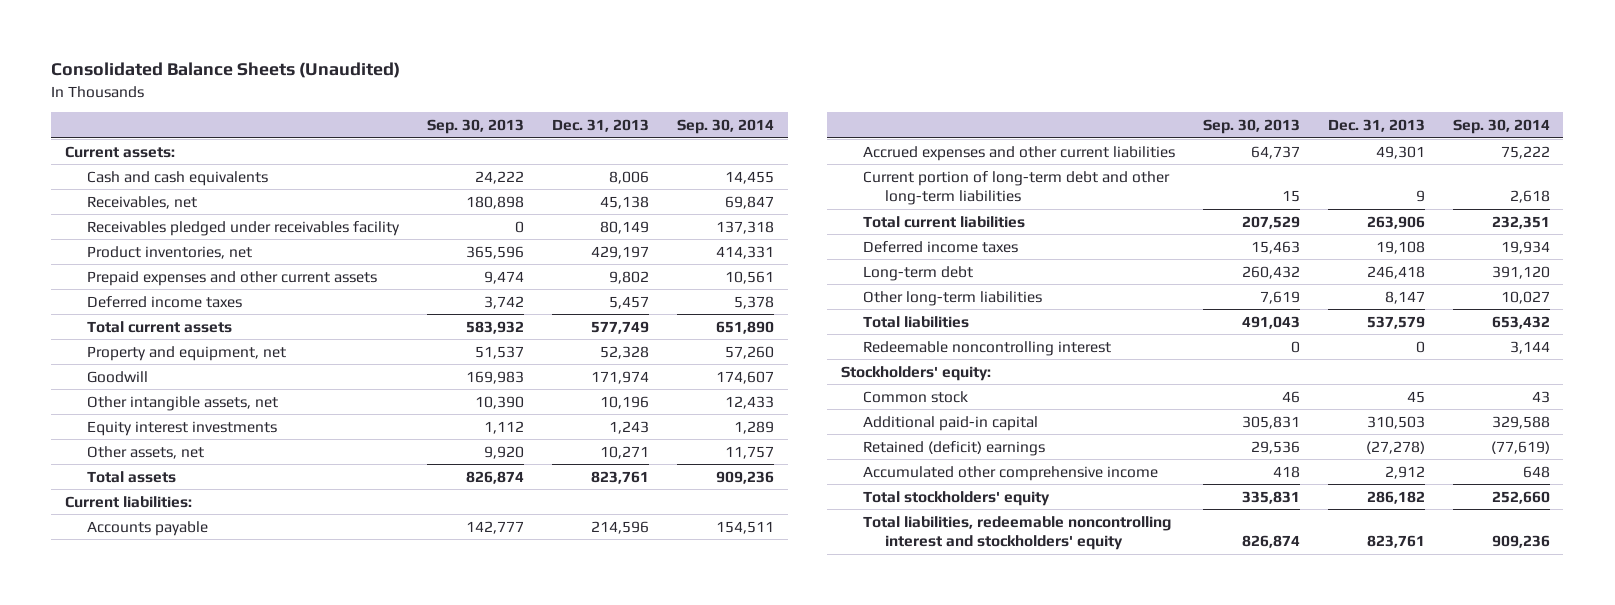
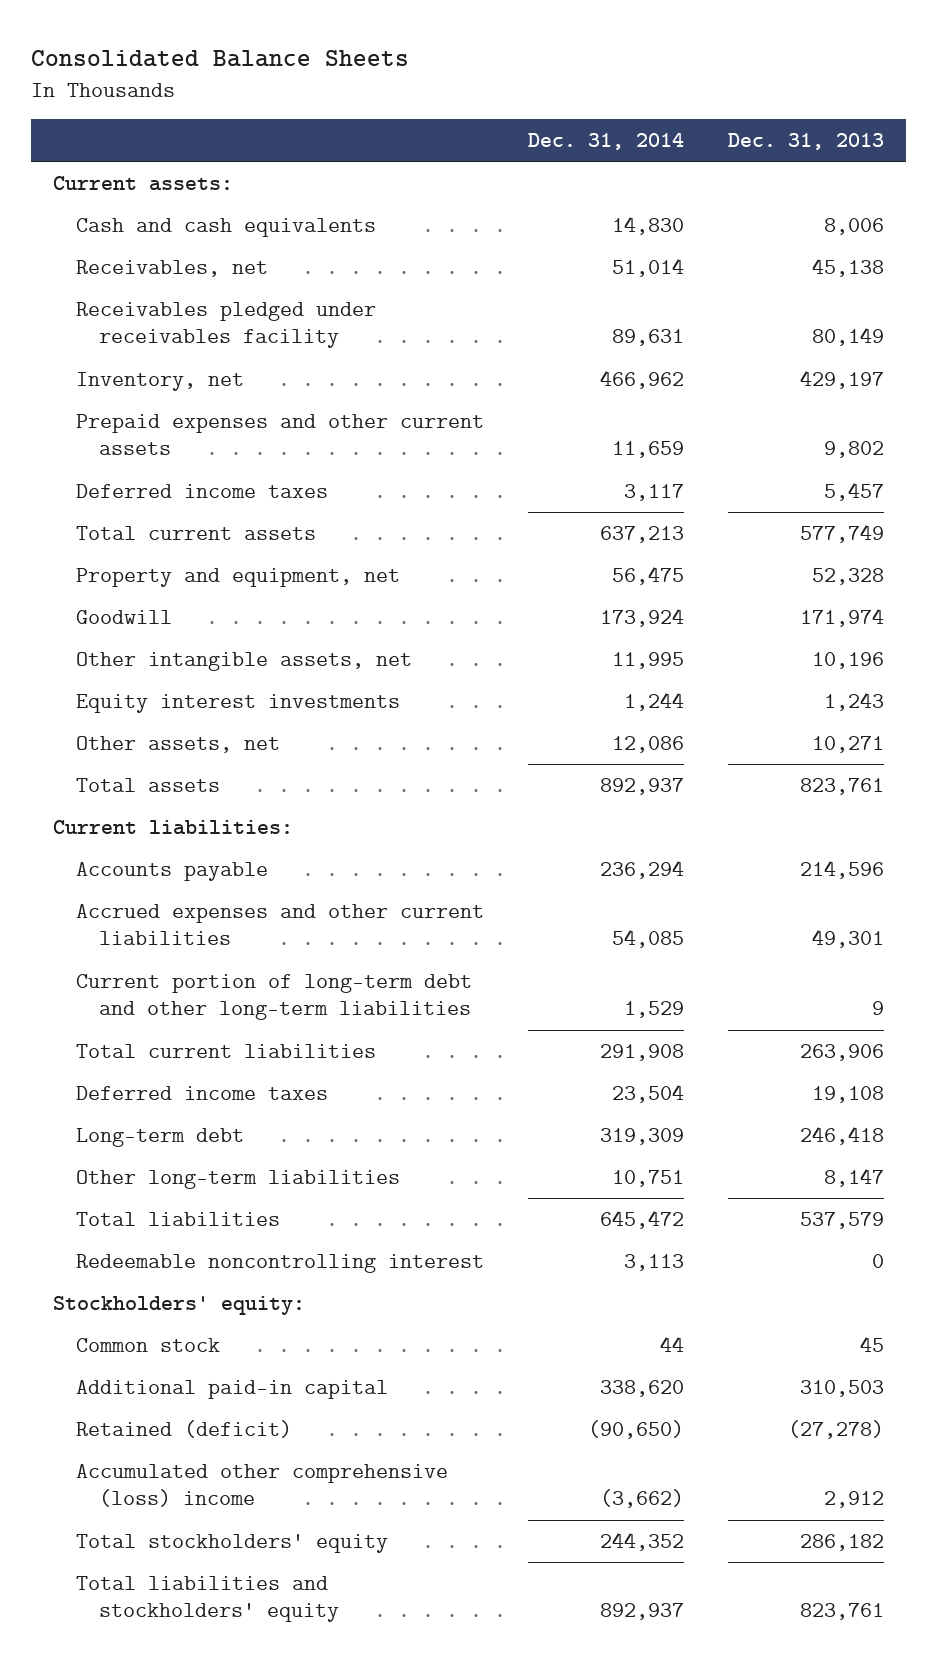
[51,62,401,79] Consolidated Balance Sheets (Unaudited) -> [31,50,410,68] Consolidated Balance Sheets
[427,118,525,134] Sep. 30, 2013 -> none
[676,118,774,134] Sep. 30, 2014 -> none
none -> [527,133,684,151] Dec. 31, 2014
[87,245,253,259] Product inventories, net -> [76,371,245,391] Inventory, net
[863,440,1046,456] Retained (deficit) earnings -> [76,1419,293,1438] Retained (deficit)
[863,465,1159,481] Accumulated other comprehensive income -> [76,1463,449,1508] Accumulated other comprehensive (loss) income
[863,515,1172,551] Total liabilities, redeemable noncontrolling interest and stockholders' equity -> [76,1575,340,1623] Total liabilities and stockholders' equity

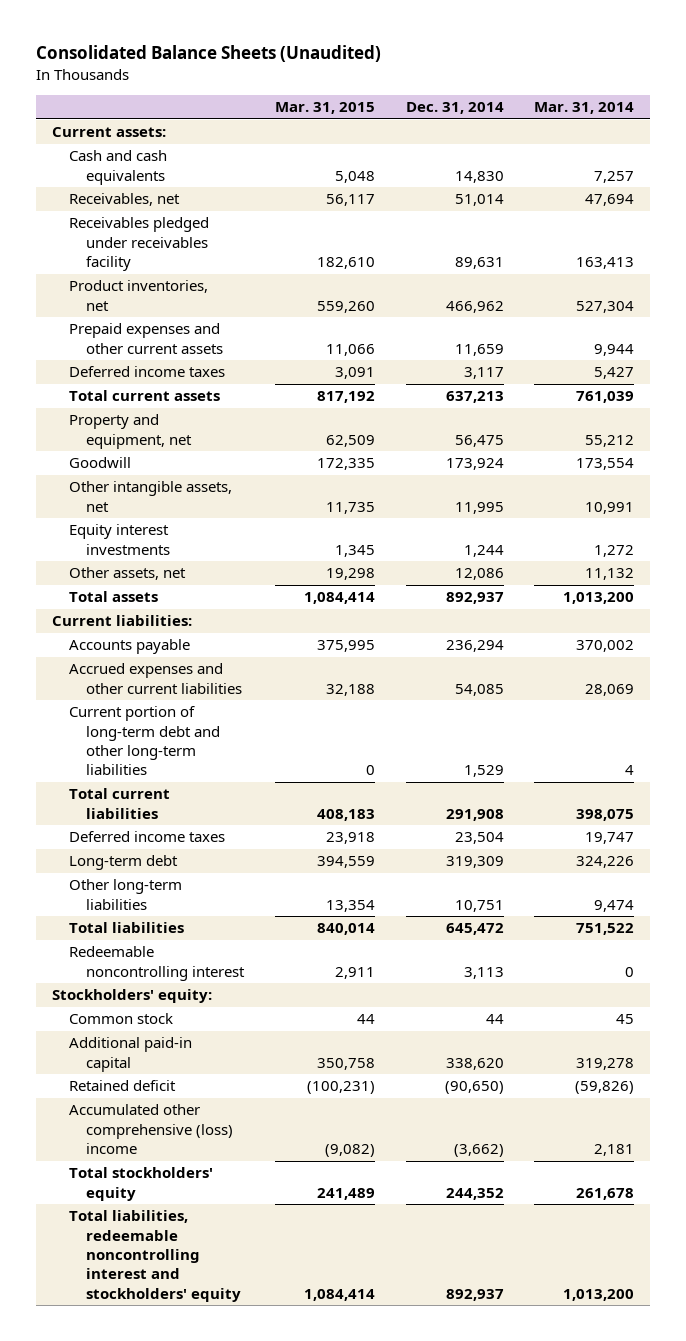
[31,50,410,68] Consolidated Balance Sheets -> [36,45,382,63] Consolidated Balance Sheets (Unaudited)
[727,133,884,151] Dec. 31, 2013 -> none
none -> [274,102,375,115] Mar. 31, 2015
none -> [534,102,635,115] Mar. 31, 2014
[76,371,245,391] Inventory, net -> [68,280,208,311] Product inventories, net
[76,1419,293,1438] Retained (deficit) -> [68,1080,176,1092] Retained deficit
[76,1575,340,1623] Total liabilities and stockholders' equity -> [68,1210,242,1302] Total liabilities, redeemable noncontrolling interest and stockholders' equity

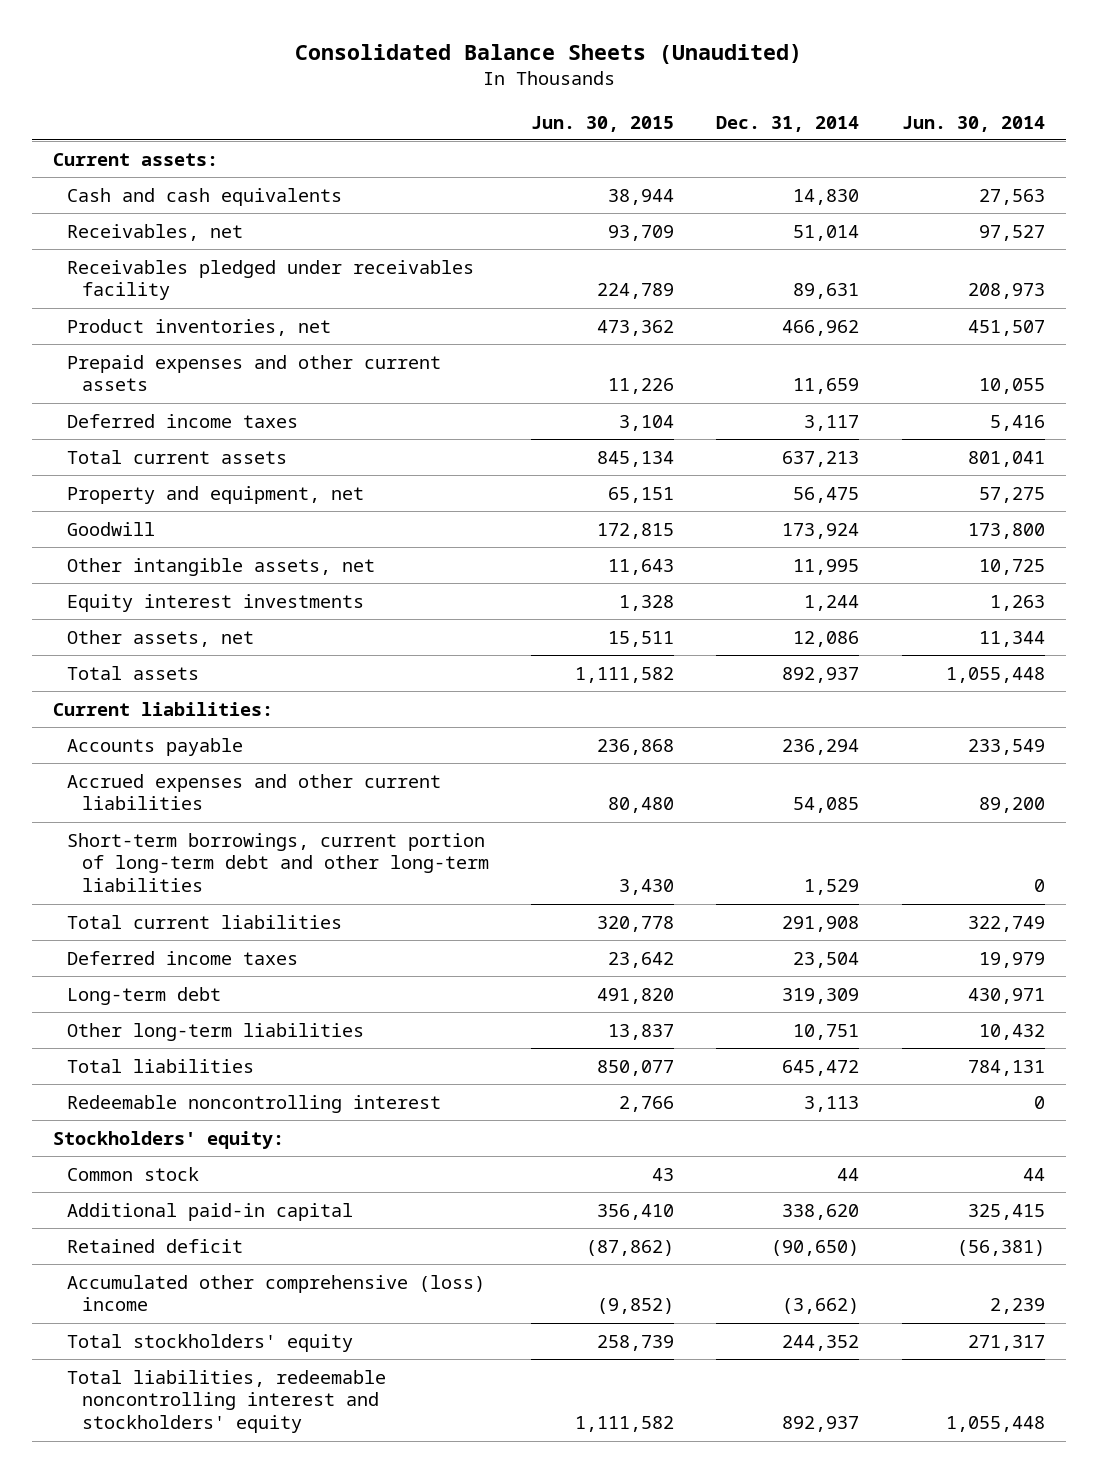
[274,102,375,115] Mar. 31, 2015 -> none
[534,102,635,115] Mar. 31, 2014 -> none
none -> [531,115,675,132] Jun. 30, 2015
none -> [901,115,1045,132] Jun. 30, 2014
[68,706,221,776] Current portion of long-term debt and other long-term liabilities -> [67,832,489,893] Short-term borrowings, current portion of long-term debt and other long-term liabilities

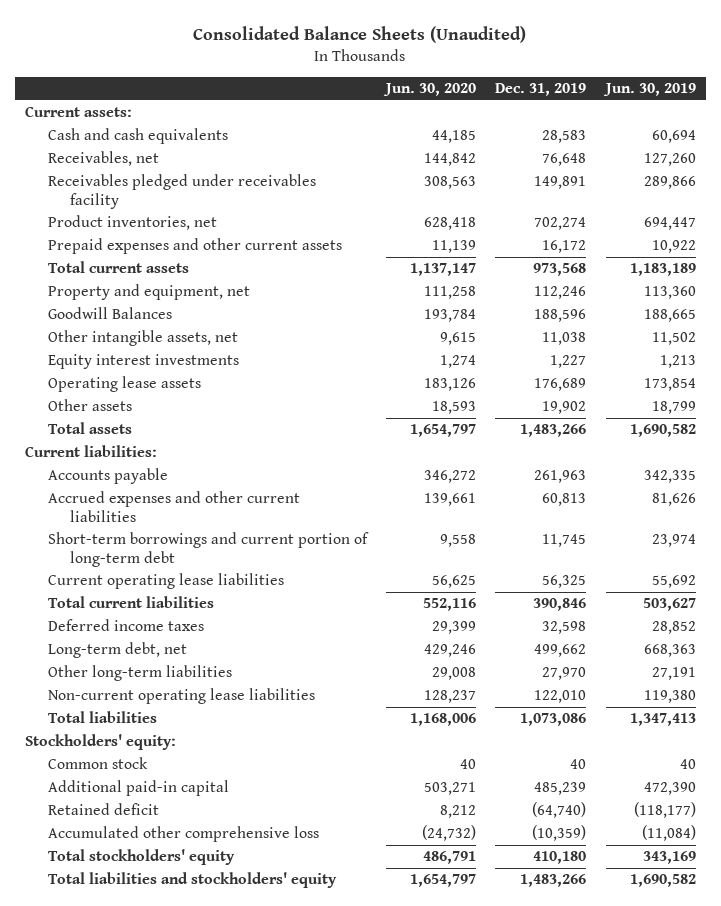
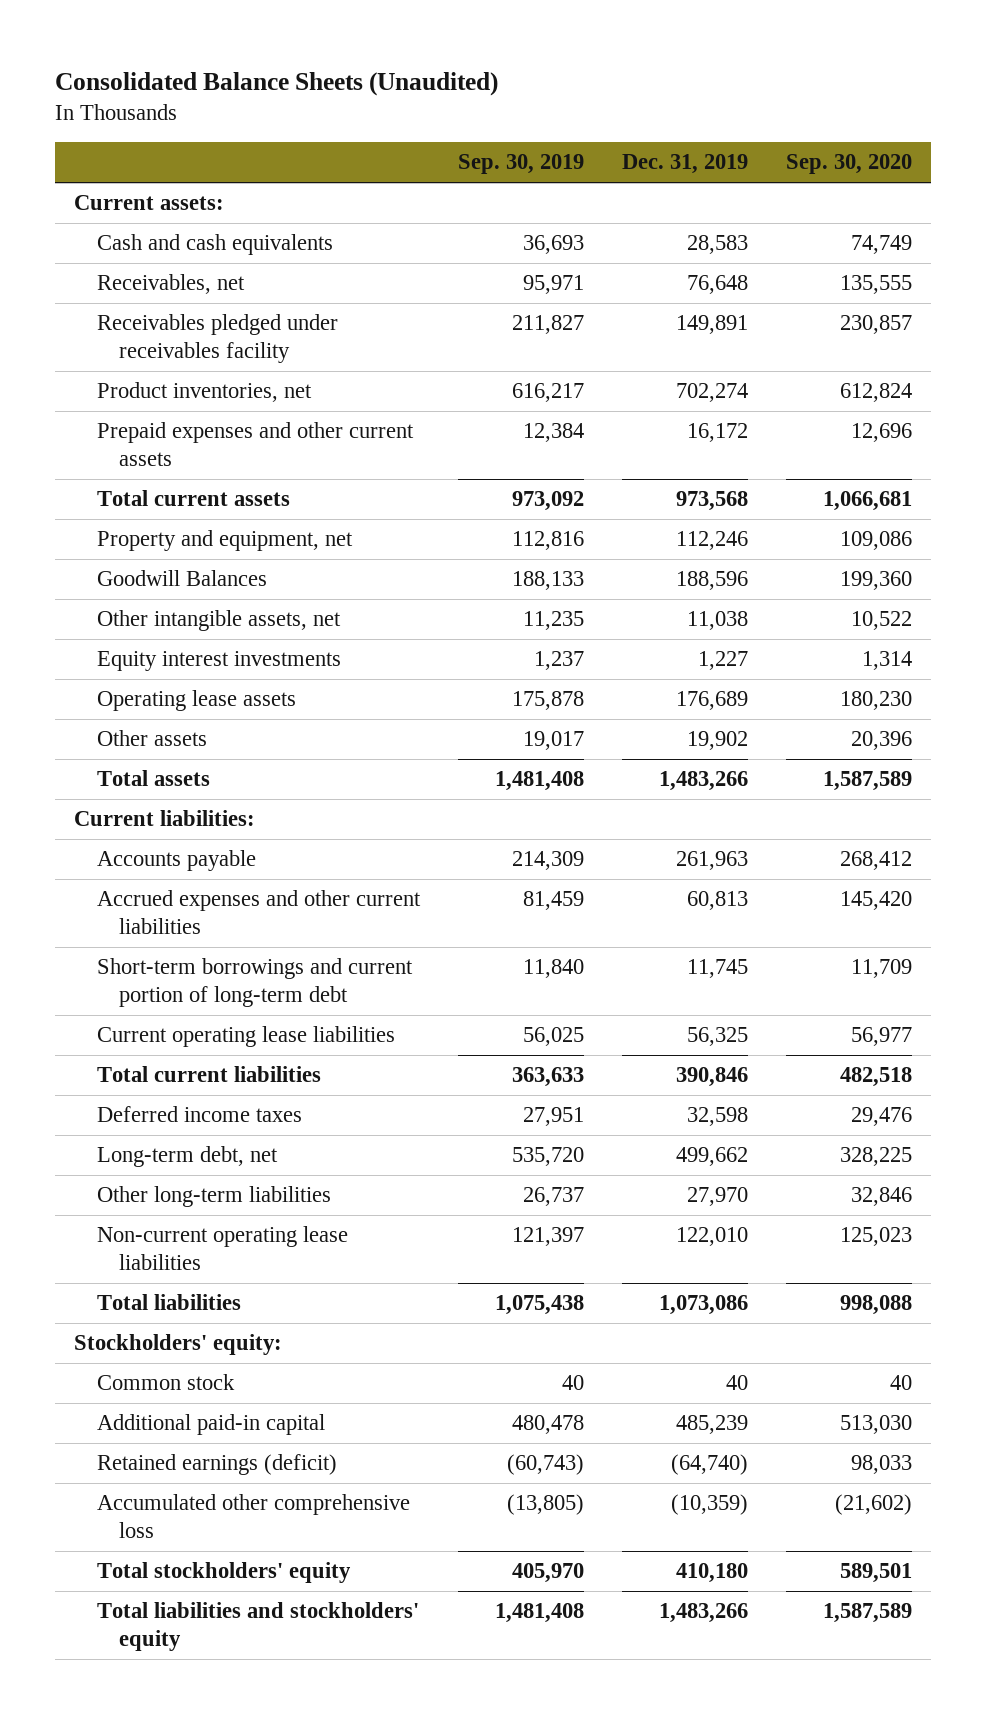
[382,83,476,97] Jun. 30, 2020 -> none
[602,83,696,97] Jun. 30, 2019 -> none
none -> [457,154,584,175] Sep. 30, 2019
none -> [785,154,912,175] Sep. 30, 2020
[47,803,159,816] Retained deficit -> [96,1454,337,1476] Retained earnings (deficit)

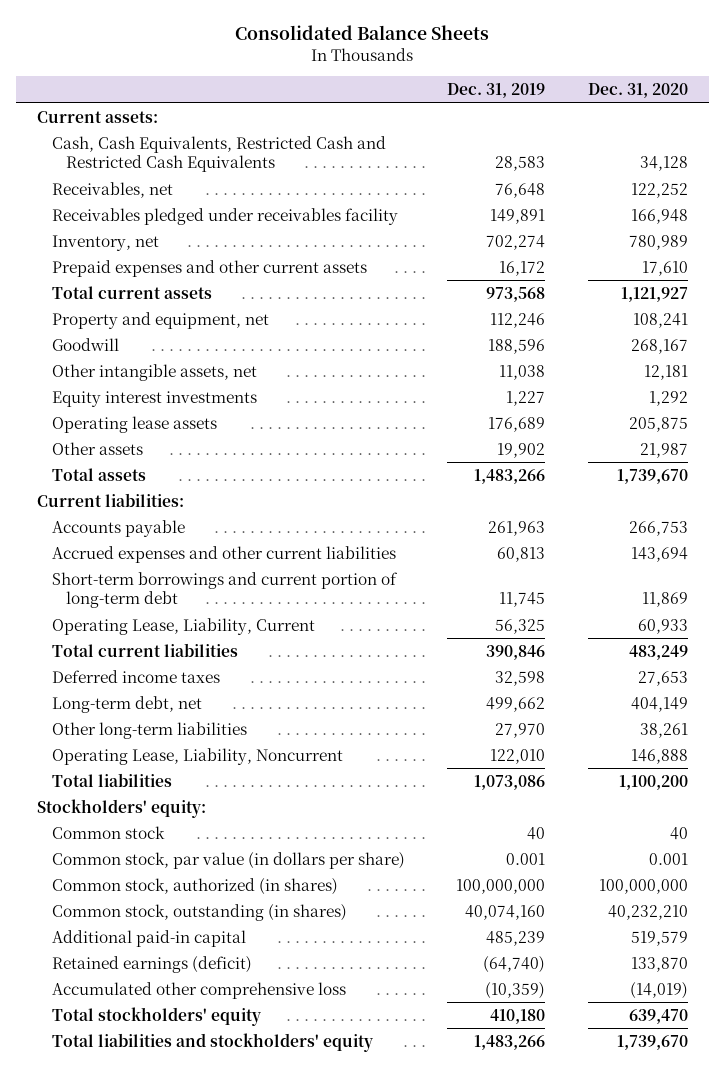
[55,71,499,96] Consolidated Balance Sheets (Unaudited) -> [235,25,490,41] Consolidated Balance Sheets
[457,154,584,175] Sep. 30, 2019 -> none
[785,154,912,175] Sep. 30, 2020 -> none
none -> [587,82,688,98] Dec. 31, 2020
[96,234,333,256] Cash and cash equivalents -> [51,135,386,172] Cash, Cash Equivalents, Restricted Cash and Restricted Cash Equivalents
[96,382,312,403] Product inventories, net -> [51,234,159,251] Inventory, net
[96,570,267,587] Goodwill Balances -> [51,337,119,351] Goodwill
[96,1026,395,1048] Current operating lease liabilities -> [51,617,315,635] Operating Lease, Liability, Current
[96,1226,348,1270] Non-current operating lease liabilities -> [51,747,343,765] Operating Lease, Liability, Noncurrent
none -> [51,851,405,869] Common stock, par value (in dollars per share)
none -> [51,877,338,895] Common stock, authorized (in shares)
none -> [51,903,347,921] Common stock, outstanding (in shares)

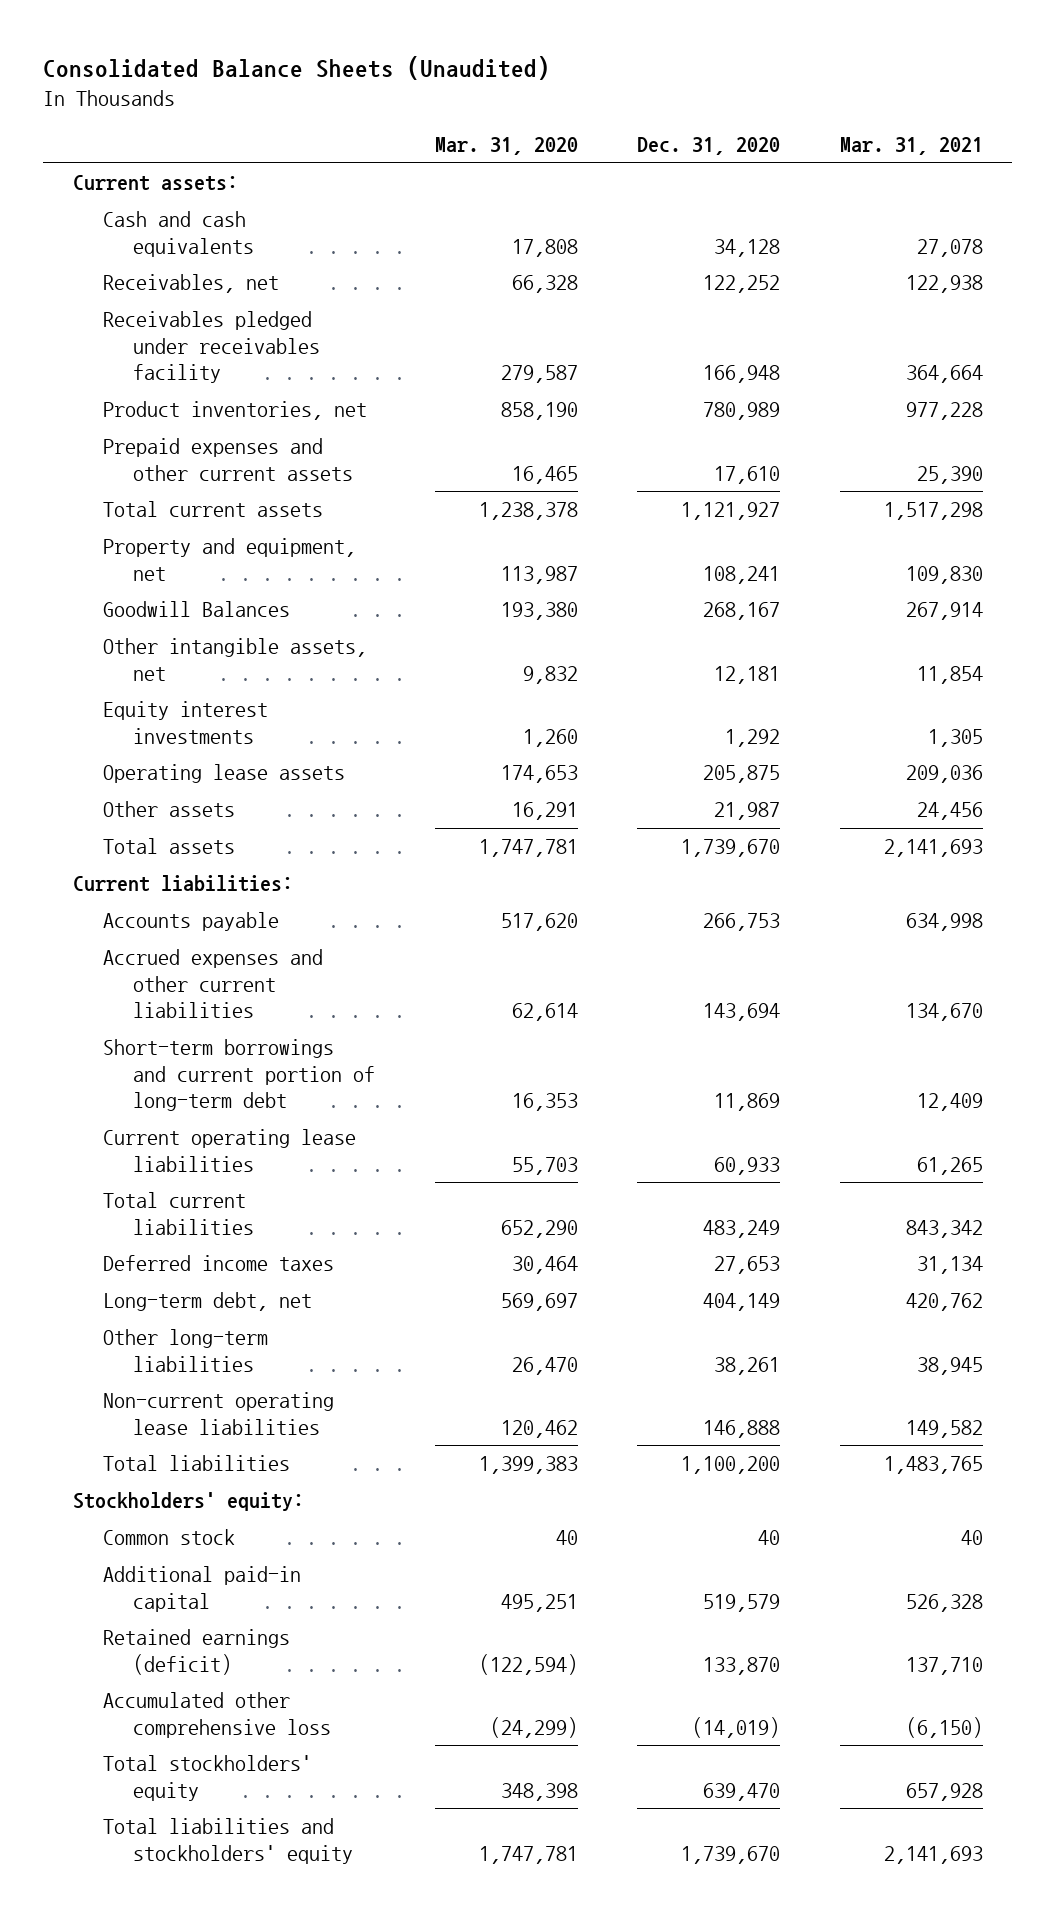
[235,25,490,41] Consolidated Balance Sheets -> [42,56,550,81] Consolidated Balance Sheets (Unaudited)
[447,82,546,98] Dec. 31, 2019 -> none
none -> [434,137,578,156] Mar. 31, 2020
none -> [839,137,983,156] Mar. 31, 2021
[51,135,386,172] Cash, Cash Equivalents, Restricted Cash and Restricted Cash Equivalents -> [102,211,255,257] Cash and cash equivalents
[51,234,159,251] Inventory, net -> [102,401,367,421] Product inventories, net
[51,337,119,351] Goodwill -> [102,601,290,618] Goodwill Balances
[51,617,315,635] Operating Lease, Liability, Current -> [102,1129,356,1172] Current operating lease liabilities
[51,747,343,765] Operating Lease, Liability, Noncurrent -> [102,1392,334,1435] Non-current operating lease liabilities
[51,851,405,869] Common stock, par value (in dollars per share) -> none
[51,877,338,895] Common stock, authorized (in shares) -> none
[51,903,347,921] Common stock, outstanding (in shares) -> none

